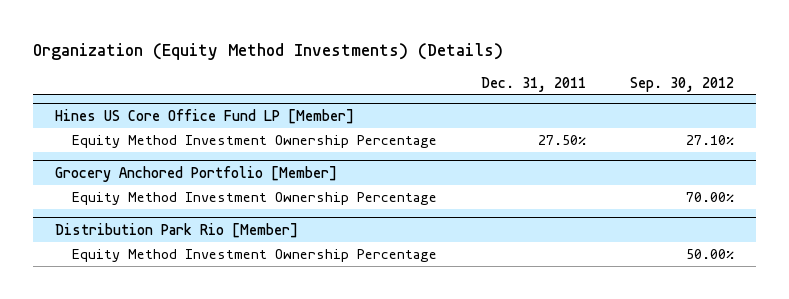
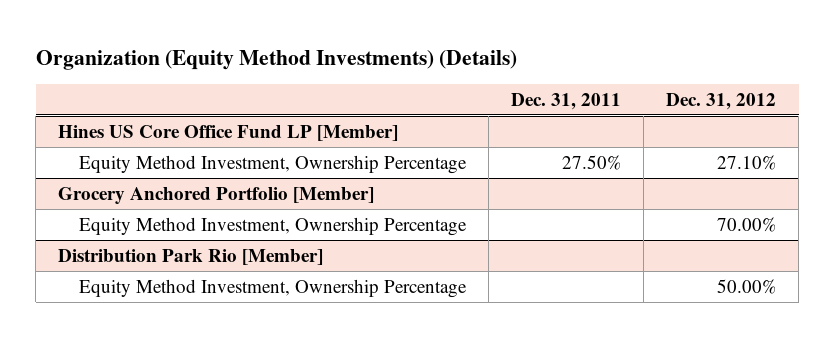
[629,76,734,92] Sep. 30, 2012 -> none
none -> [665,92,776,110] Dec. 31, 2012
[72,134,438,148] Equity Method Investment Ownership Percentage -> [78,154,467,174] Equity Method Investment, Ownership Percentage
[72,191,438,205] Equity Method Investment Ownership Percentage -> [78,216,467,236] Equity Method Investment, Ownership Percentage
[72,248,438,262] Equity Method Investment Ownership Percentage -> [78,278,467,298] Equity Method Investment, Ownership Percentage

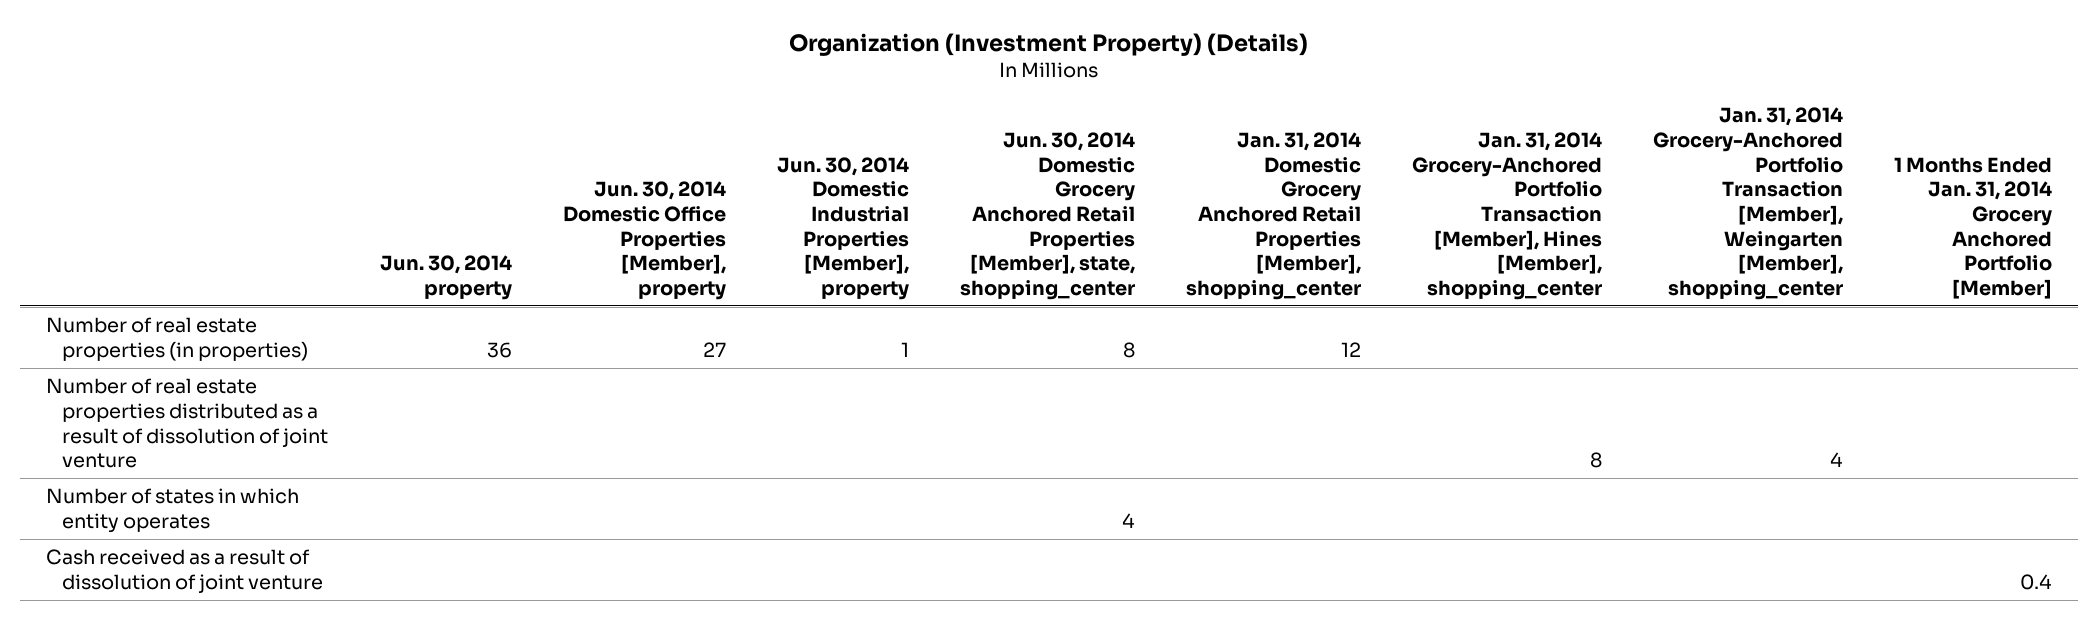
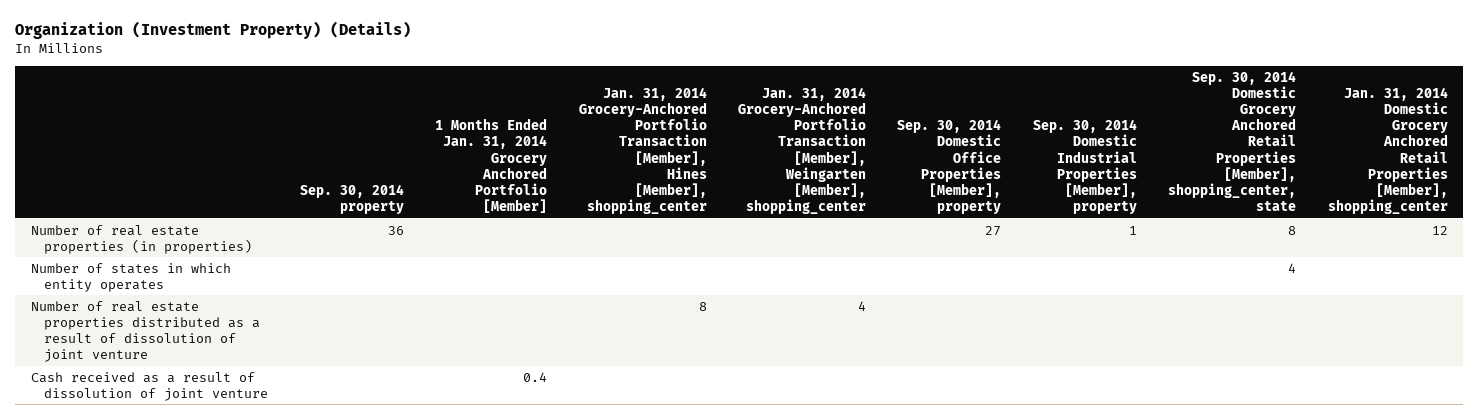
[379,255,512,300] Jun. 30, 2014 property -> none
[562,181,726,300] Jun. 30, 2014 Domestic Office Properties [Member], property -> none
[776,156,909,300] Jun. 30, 2014 Domestic Industrial Properties [Member], property -> none
[959,132,1135,300] Jun. 30, 2014 Domestic Grocery Anchored Retail Properties [Member], state, shopping_center -> none
none -> [299,183,404,215] Sep. 30, 2014 property
none -> [897,119,1002,215] Sep. 30, 2014 Domestic Office Properties [Member], property
none -> [1032,119,1137,215] Sep. 30, 2014 Domestic Industrial Properties [Member], property
none -> [1168,70,1297,212] Sep. 30, 2014 Domestic Grocery Anchored Retail Properties [Member], shopping_center, state
[45,378,329,469] Number of real estate properties distributed as a result of dissolution of joint venture -> [30,300,261,363] Number of real estate properties distributed as a result of dissolution of joint venture

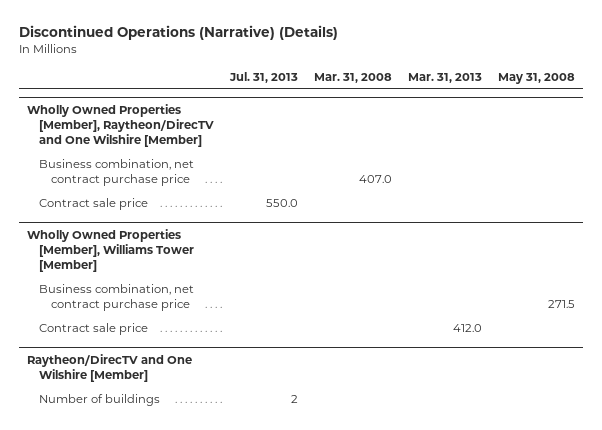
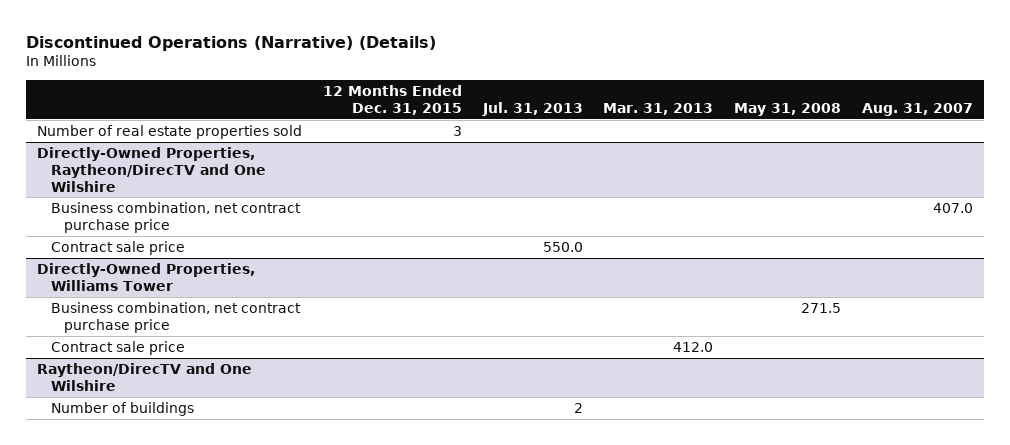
[313,72,392,83] Mar. 31, 2008 -> none
none -> [322,84,462,115] 12 Months Ended Dec. 31, 2015
none -> [862,102,974,116] Aug. 31, 2007
none -> [36,124,302,139] Number of real estate properties sold
[26,103,214,147] Wholly Owned Properties [Member], Raytheon/DirecTV and One Wilshire [Member] -> [36,146,266,192] Directly-Owned Properties, Raytheon/DirecTV and One Wilshire
[26,228,194,272] Wholly Owned Properties [Member], Williams Tower [Member] -> [36,262,255,291] Directly-Owned Properties, Williams Tower
[26,353,192,382] Raytheon/DirecTV and One Wilshire [Member] -> [36,362,252,391] Raytheon/DirecTV and One Wilshire

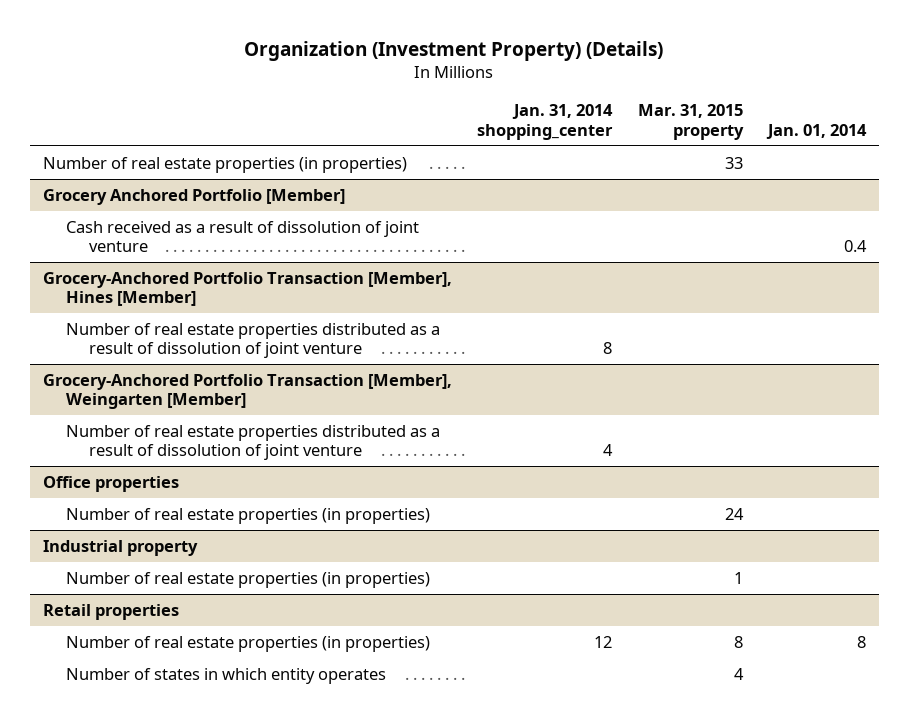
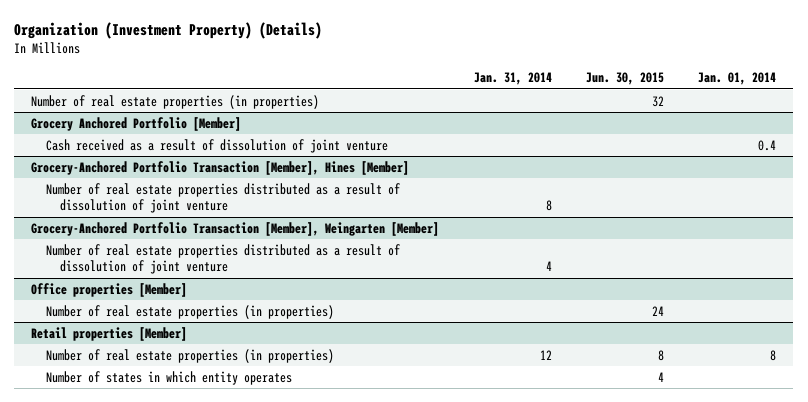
[477,104,614,140] Jan. 31, 2014 shopping_center -> none
[637,104,744,140] Mar. 31, 2015 property -> none
none -> [473,72,552,86] Jan. 31, 2014
none -> [585,72,664,86] Jun. 30, 2015
[42,475,179,492] Office properties -> [31,282,188,297] Office properties [Member]
[42,539,198,556] Industrial property -> none
[65,571,430,588] Number of real estate properties (in properties) -> none
[42,603,179,620] Retail properties -> [31,326,188,341] Retail properties [Member]

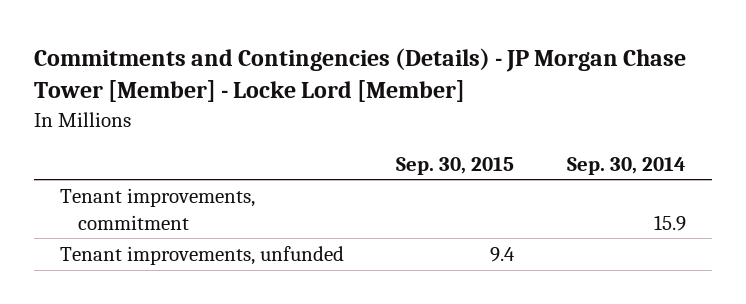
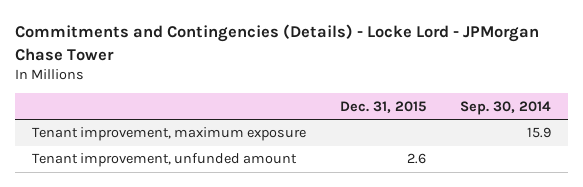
[33,47,686,103] Commitments and Contingencies (Details) - JP Morgan Chase Tower [Member] - Locke Lord [Member] -> [14,24,539,61] Commitments and Contingencies (Details) - Locke Lord - JPMorgan Chase Tower
[396,156,515,175] Sep. 30, 2015 -> none
none -> [339,100,426,113] Dec. 31, 2015
[59,187,255,230] Tenant improvements, commitment -> [31,127,306,142] Tenant improvement, maximum exposure
[59,245,344,265] Tenant improvements, unfunded -> [31,153,297,168] Tenant improvement, unfunded amount

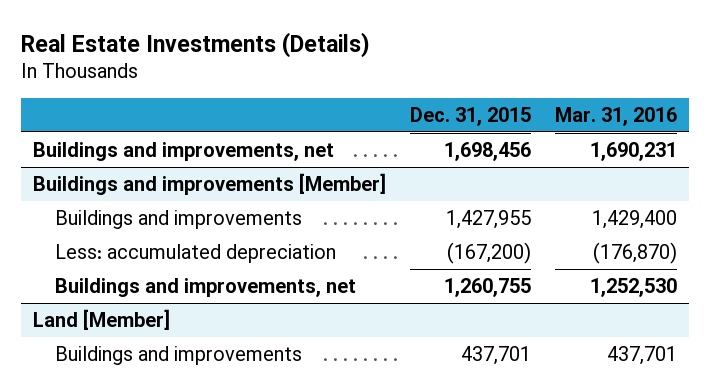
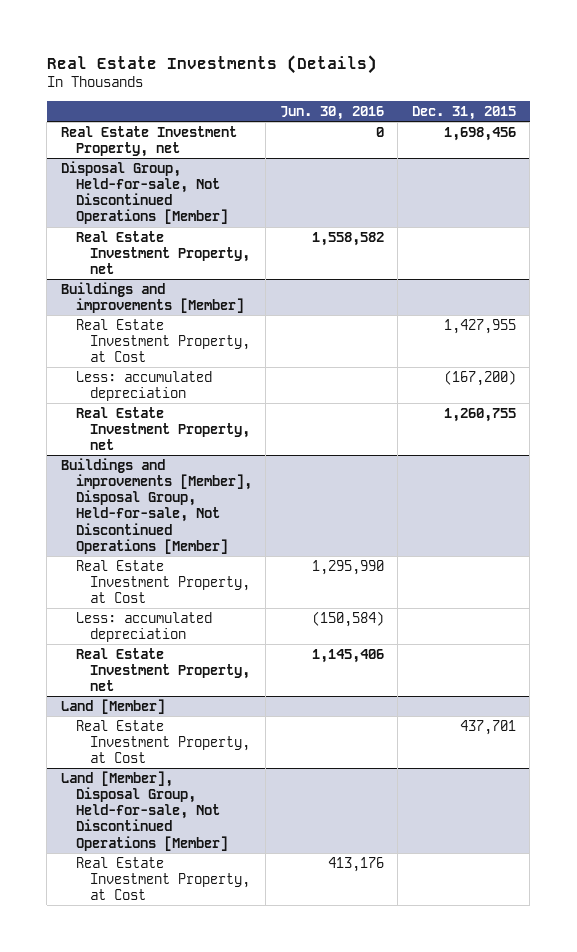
[554,107,677,127] Mar. 31, 2016 -> none
none -> [279,106,384,121] Jun. 30, 2016
[32,141,334,161] Buildings and improvements, net -> [60,125,237,158] Real Estate Investment Property, net
none -> [60,160,228,225] Disposal Group, Held-for-sale, Not Discontinued Operations [Member]
none -> [75,230,251,275] Real Estate Investment Property, net
[54,209,302,229] Buildings and improvements -> [75,318,251,363] Real Estate Investment Property, at Cost
[54,277,356,297] Buildings and improvements, net -> [75,406,251,451] Real Estate Investment Property, net
none -> [60,457,252,554] Buildings and improvements [Member], Disposal Group, Held-for-sale, Not Discontinued Operations [Member]
none -> [75,559,251,604] Real Estate Investment Property, at Cost
none -> [75,611,212,643] Less: accumulated depreciation
none -> [75,647,251,692] Real Estate Investment Property, net
[54,345,302,365] Buildings and improvements -> [75,719,251,764] Real Estate Investment Property, at Cost
none -> [60,770,228,851] Land [Member], Disposal Group, Held-for-sale, Not Discontinued Operations [Member]
none -> [75,856,251,901] Real Estate Investment Property, at Cost

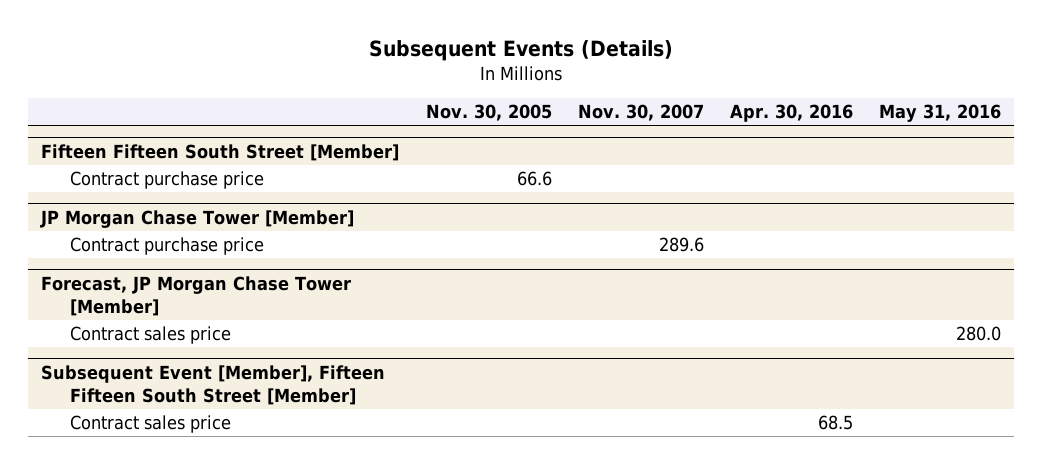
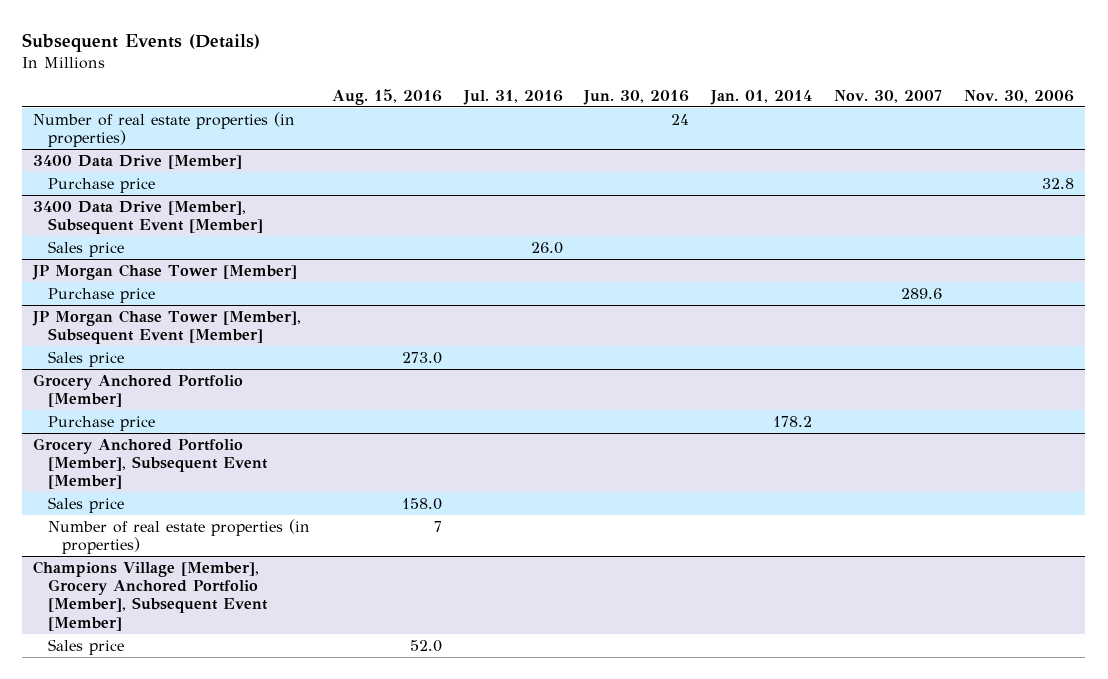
[425,104,552,122] Nov. 30, 2005 -> none
[729,104,853,123] Apr. 30, 2016 -> none
[879,104,1002,123] May 31, 2016 -> none
none -> [331,88,442,105] Aug. 15, 2016
none -> [462,89,563,105] Jul. 31, 2016
none -> [583,89,690,105] Jun. 30, 2016
none -> [710,89,813,105] Jan. 01, 2014
none -> [964,89,1075,103] Nov. 30, 2006
[41,143,400,161] Fifteen Fifteen South Street [Member] -> none
[69,171,264,190] Contract purchase price -> none
none -> [33,111,296,148] Number of real estate properties (in properties)
none -> [33,154,243,169] 3400 Data Drive [Member]
none -> [47,177,155,193] Purchase price
none -> [33,200,263,235] 3400 Data Drive [Member], Subsequent Event [Member]
none -> [47,240,124,257] Sales price
[41,364,386,405] Subsequent Event [Member], Fifteen Fifteen South Street [Member] -> none
[69,415,231,434] Contract sales price -> none
[69,237,264,256] Contract purchase price -> [47,287,155,303] Purchase price
[41,275,352,316] Forecast, JP Morgan Chase Tower [Member] -> [32,309,302,345] JP Morgan Chase Tower [Member], Subsequent Event [Member]
[69,326,231,345] Contract sales price -> [47,350,124,367] Sales price
none -> [33,373,244,408] Grocery Anchored Portfolio [Member]
none -> [47,415,155,431] Purchase price
none -> [33,437,268,490] Grocery Anchored Portfolio [Member], Subsequent Event [Member]
none -> [47,496,124,513] Sales price
none -> [47,518,310,555] Number of real estate properties (in properties)
none -> [33,560,268,631] Champions Village [Member], Grocery Anchored Portfolio [Member], Subsequent Event [Member]
none -> [47,638,124,655] Sales price

